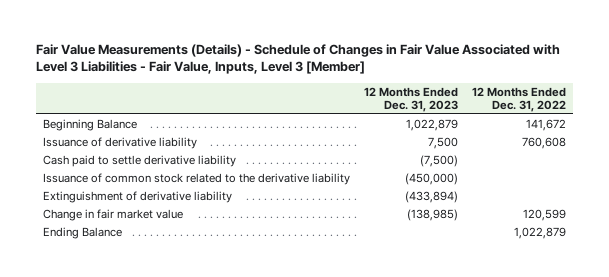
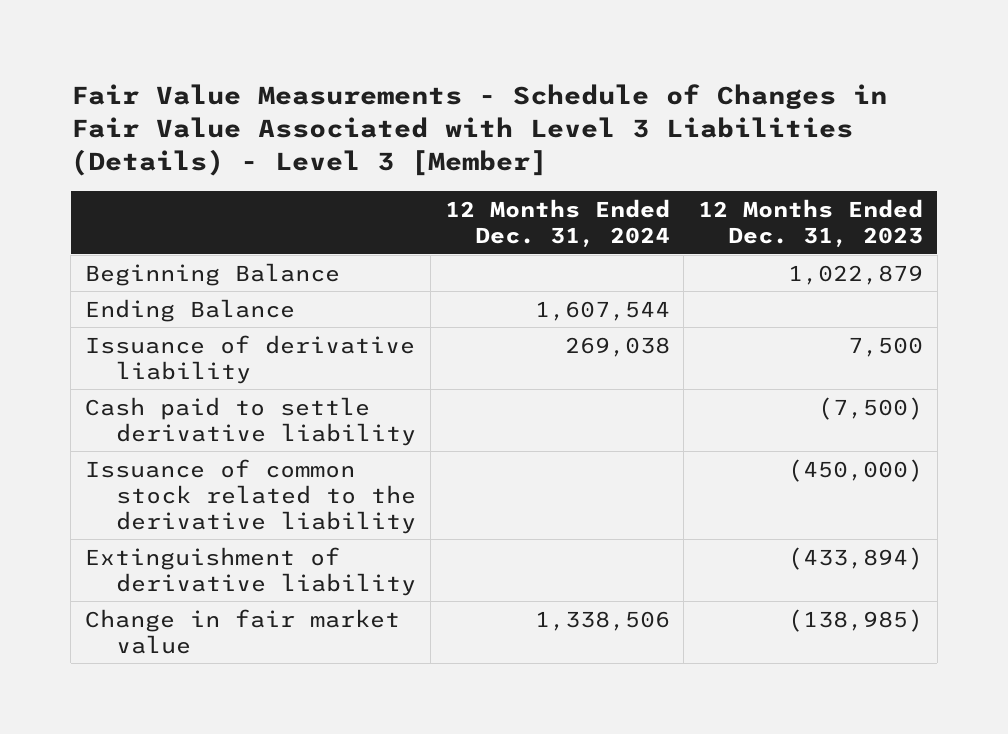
[36,43,561,75] Fair Value Measurements (Details) - Schedule of Changes in Fair Value Associated with Level 3 Liabilities - Fair Value, Inputs, Level 3 [Member] -> [70,83,887,177] Fair Value Measurements - Schedule of Changes in Fair Value Associated with Level 3 Liabilities (Details) - Level 3 [Member]
[472,86,567,113] 12 Months Ended Dec. 31, 2022 -> none
none -> [444,198,670,248] 12 Months Ended Dec. 31, 2024
[43,226,123,239] Ending Balance -> [84,298,295,322] Ending Balance

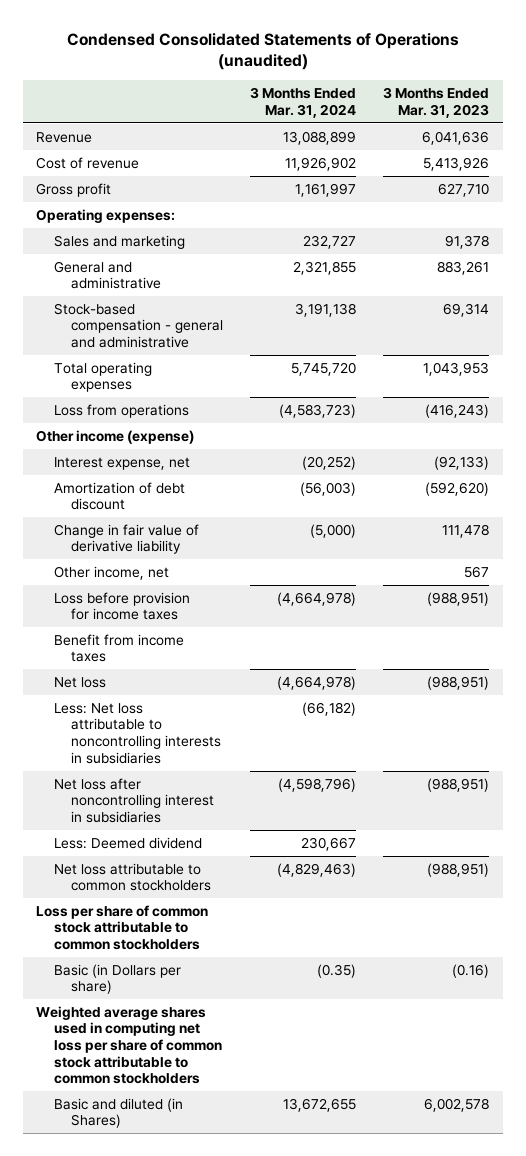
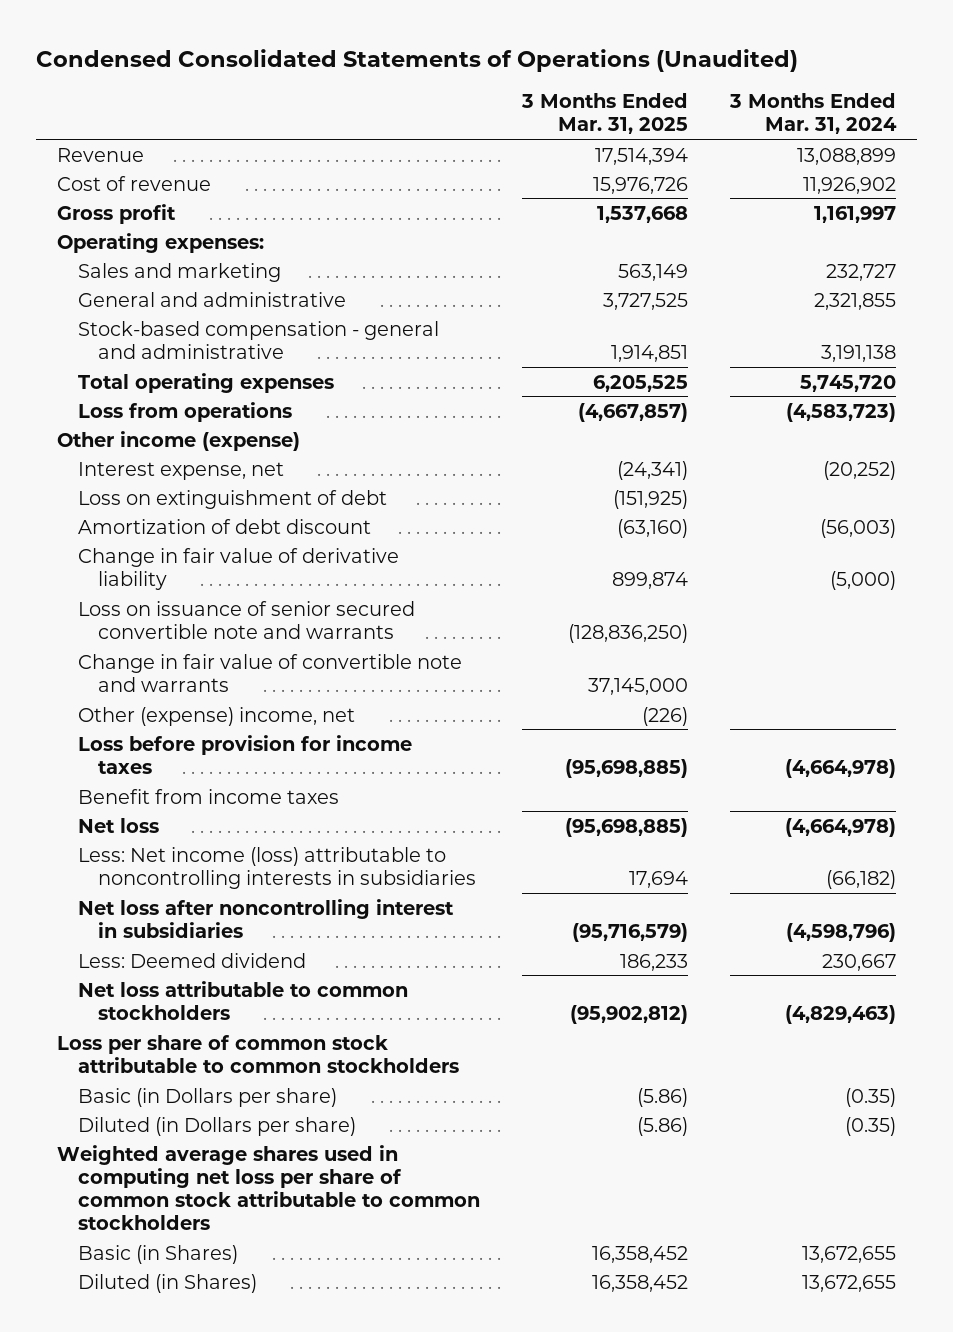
[66,32,459,71] Condensed Consolidated Statements of Operations (unaudited) -> [36,48,799,72] Condensed Consolidated Statements of Operations (Unaudited)
[383,87,490,118] 3 Months Ended Mar. 31, 2023 -> none
none -> [520,92,688,135] 3 Months Ended Mar. 31, 2025
none -> [77,489,387,509] Loss on extinguishment of debt
none -> [77,600,415,639] Loss on issuance of senior secured convertible note and warrants
none -> [77,653,462,692] Change in fair value of convertible note and warrants
[53,565,169,580] Other income, net -> [77,706,355,726] Other (expense) income, net
[53,702,222,764] Less: Net loss attributable to noncontrolling interests in subsidiaries -> [77,846,477,889] Less: Net income (loss) attributable to noncontrolling interests in subsidiaries
none -> [77,1116,356,1136] Diluted (in Dollars per share)
[53,1097,183,1129] Basic and diluted (in Shares) -> [77,1244,238,1264] Basic (in Shares)
none -> [77,1273,257,1293] Diluted (in Shares)

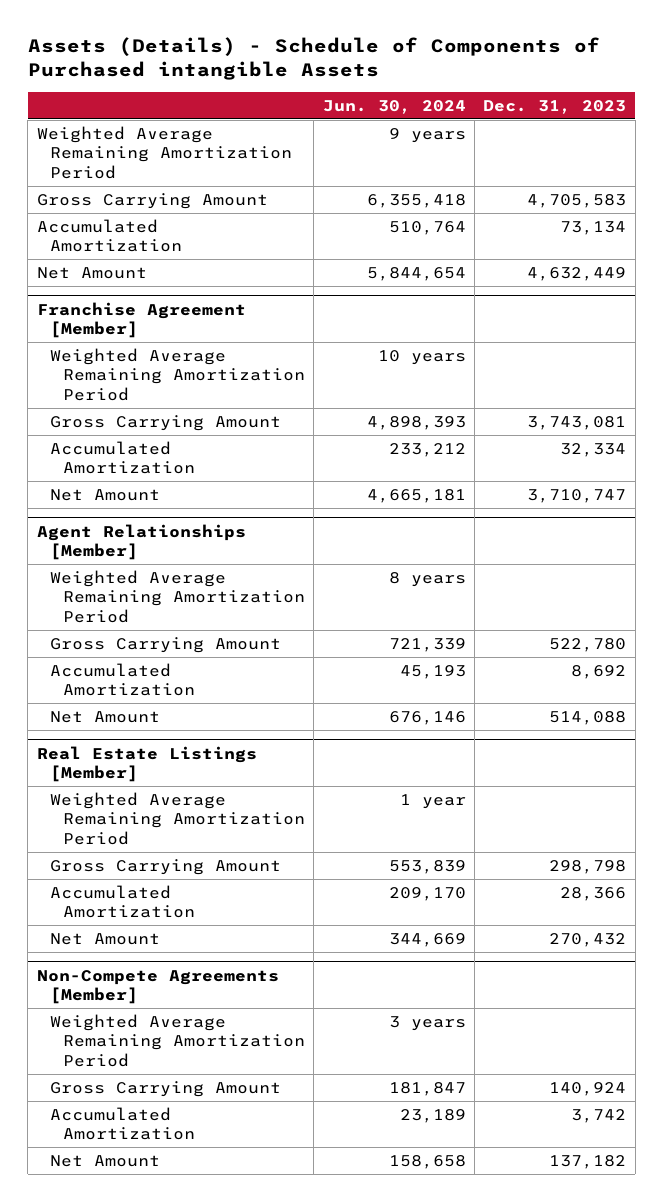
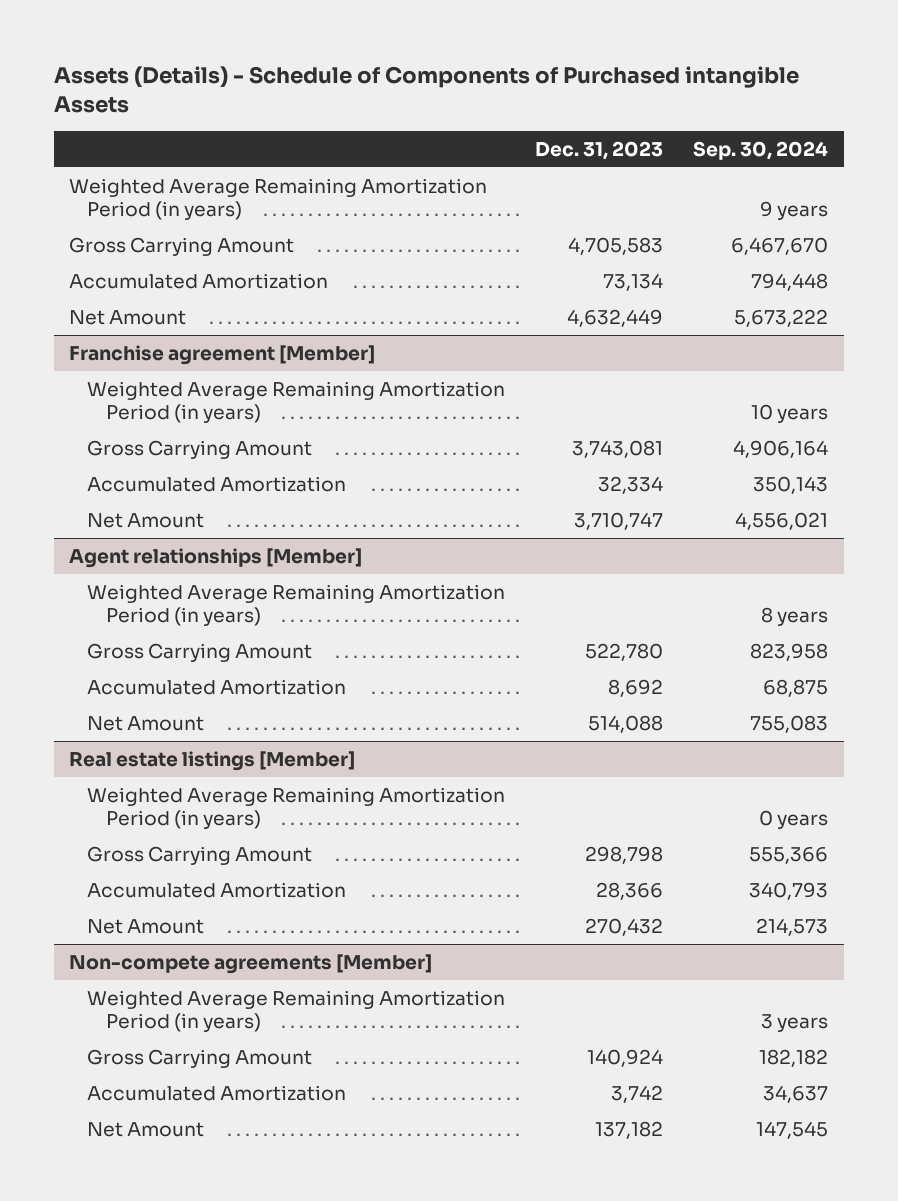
[322,99,466,114] Jun. 30, 2024 -> none
none -> [693,140,829,160] Sep. 30, 2024
[36,125,292,179] Weighted Average Remaining Amortization Period -> [69,177,488,221] Weighted Average Remaining Amortization Period (in years)
[36,301,246,338] Franchise Agreement [Member] -> [69,344,376,365] Franchise agreement [Member]
[49,347,305,401] Weighted Average Remaining Amortization Period -> [87,380,506,424] Weighted Average Remaining Amortization Period (in years)
[36,523,246,560] Agent Relationships [Member] -> [69,547,363,568] Agent relationships [Member]
[49,569,305,623] Weighted Average Remaining Amortization Period -> [87,583,506,627] Weighted Average Remaining Amortization Period (in years)
[36,745,257,782] Real Estate Listings [Member] -> [69,750,356,771] Real estate listings [Member]
[49,791,305,845] Weighted Average Remaining Amortization Period -> [87,786,506,830] Weighted Average Remaining Amortization Period (in years)
[36,969,279,1004] Non-Compete Agreements [Member] -> [69,953,433,974] Non-compete agreements [Member]
[49,1013,305,1067] Weighted Average Remaining Amortization Period -> [87,989,506,1033] Weighted Average Remaining Amortization Period (in years)

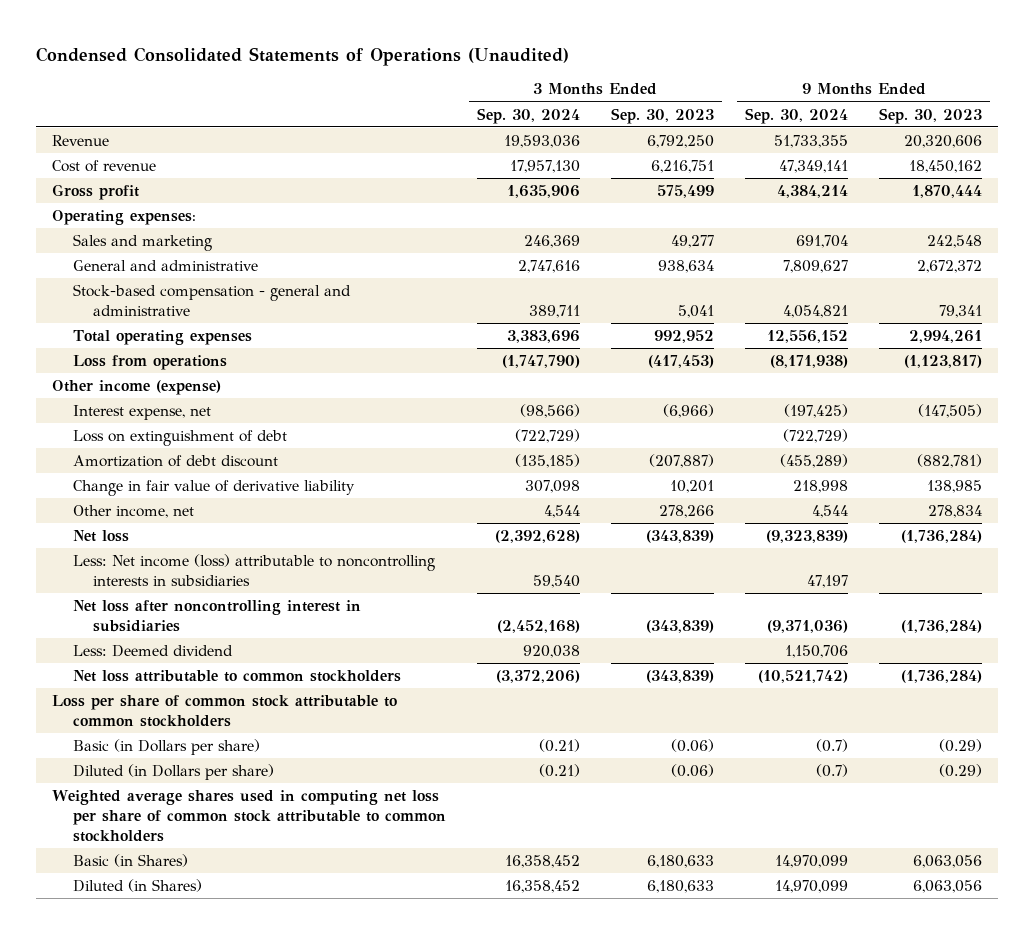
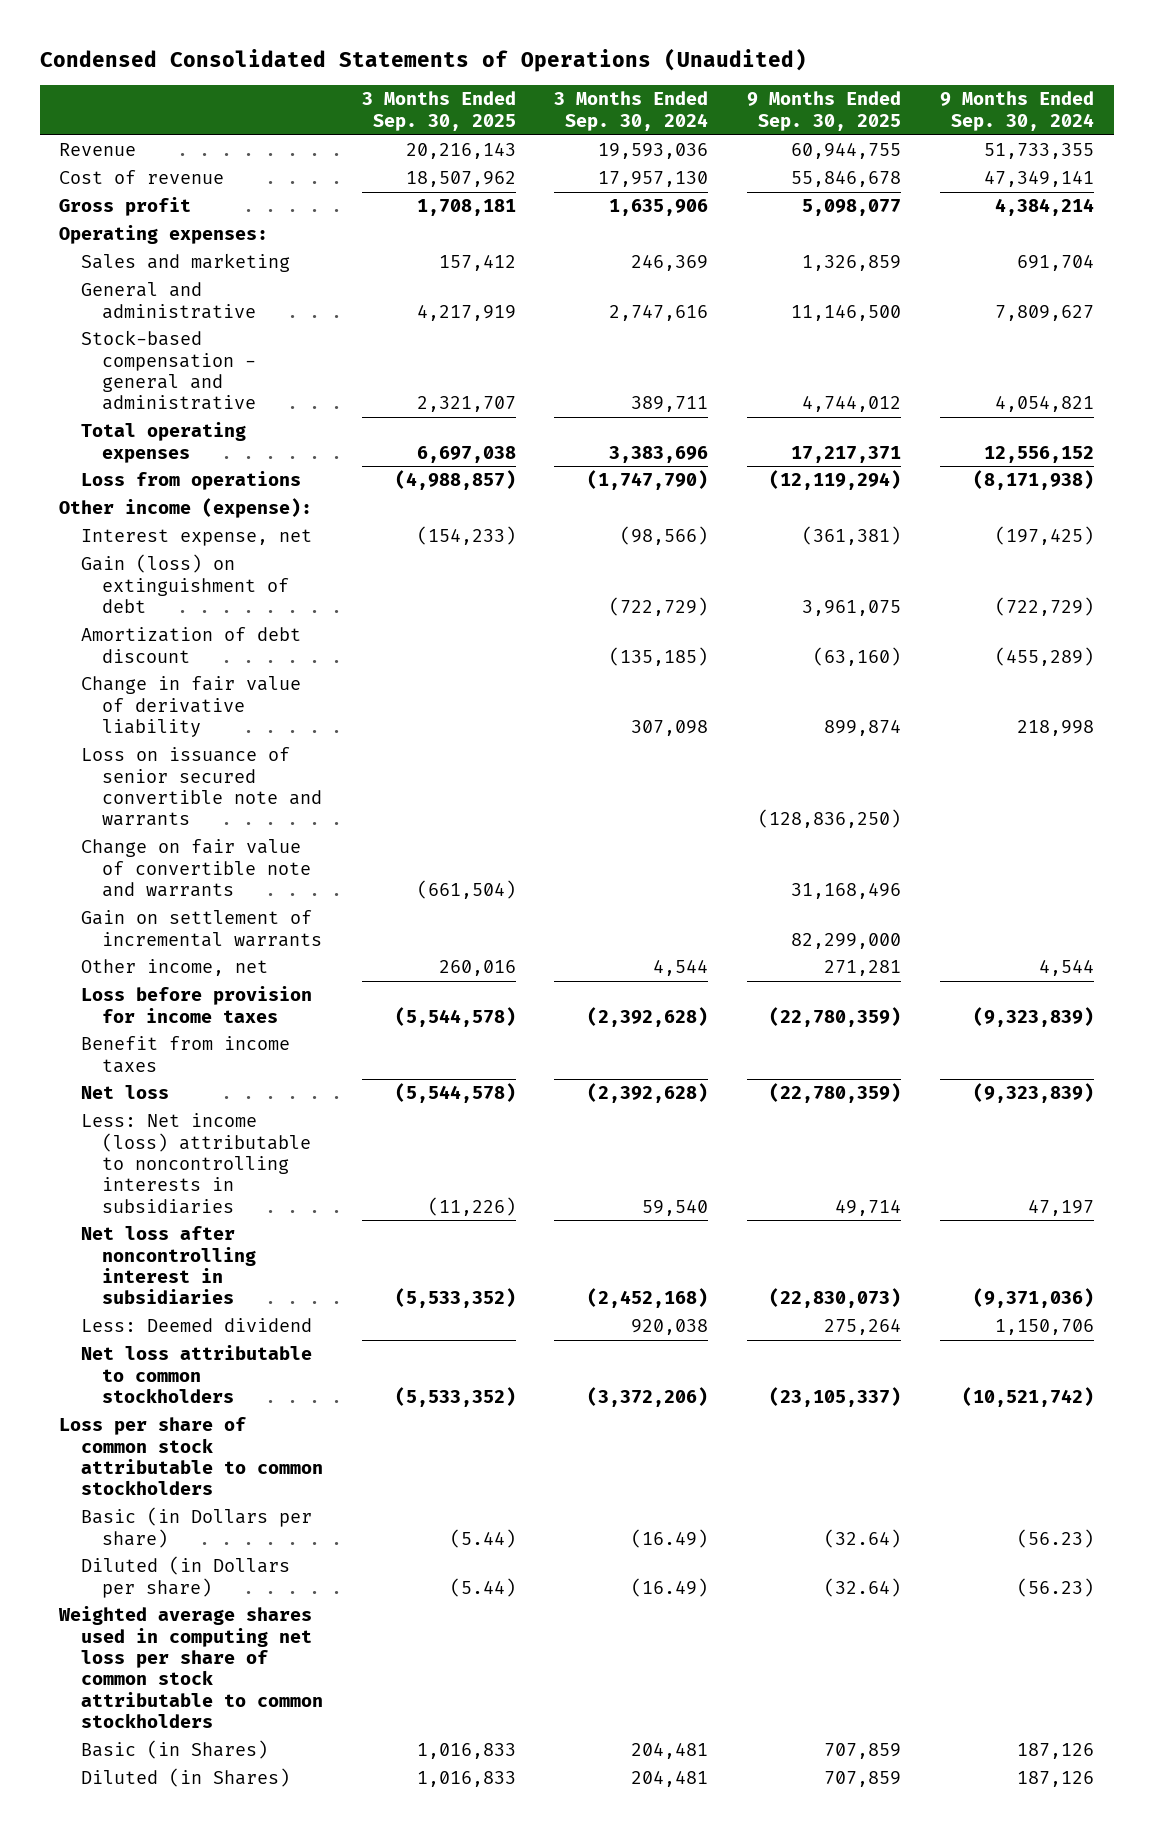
[610,107,714,124] Sep. 30, 2023 -> none
[879,107,983,124] Sep. 30, 2023 -> none
none -> [361,91,516,131] 3 Months Ended Sep. 30, 2025
none -> [747,91,902,131] 9 Months Ended Sep. 30, 2025
[51,380,221,396] Other income (expense) -> [59,498,313,519] Other income (expense):
[72,430,287,447] Loss on extinguishment of debt -> [80,554,290,613] Gain (loss) on extinguishment of debt
none -> [80,747,323,827] Loss on issuance of senior secured convertible note and warrants
none -> [80,839,312,897] Change on fair value of convertible note and warrants
none -> [80,910,323,947] Gain on settlement of incremental warrants
none -> [80,986,312,1023] Loss before provision for income taxes
none -> [80,1036,290,1073] Benefit from income taxes
[538,739,580,753] (0.21) -> [631,1528,709,1548] (16.49)
[816,739,849,753] (0.7) -> [1017,1528,1095,1548] (56.23)
[538,764,580,778] (0.21) -> [631,1577,709,1597] (16.49)
[816,764,849,778] (0.7) -> [1017,1577,1095,1597] (56.23)
[504,855,580,869] 16,358,452 -> [631,1743,709,1760] 204,481
[775,855,849,869] 14,970,099 -> [1017,1743,1095,1760] 187,126
[504,880,580,894] 16,358,452 -> [631,1771,709,1788] 204,481
[775,880,849,894] 14,970,099 -> [1017,1771,1095,1788] 187,126

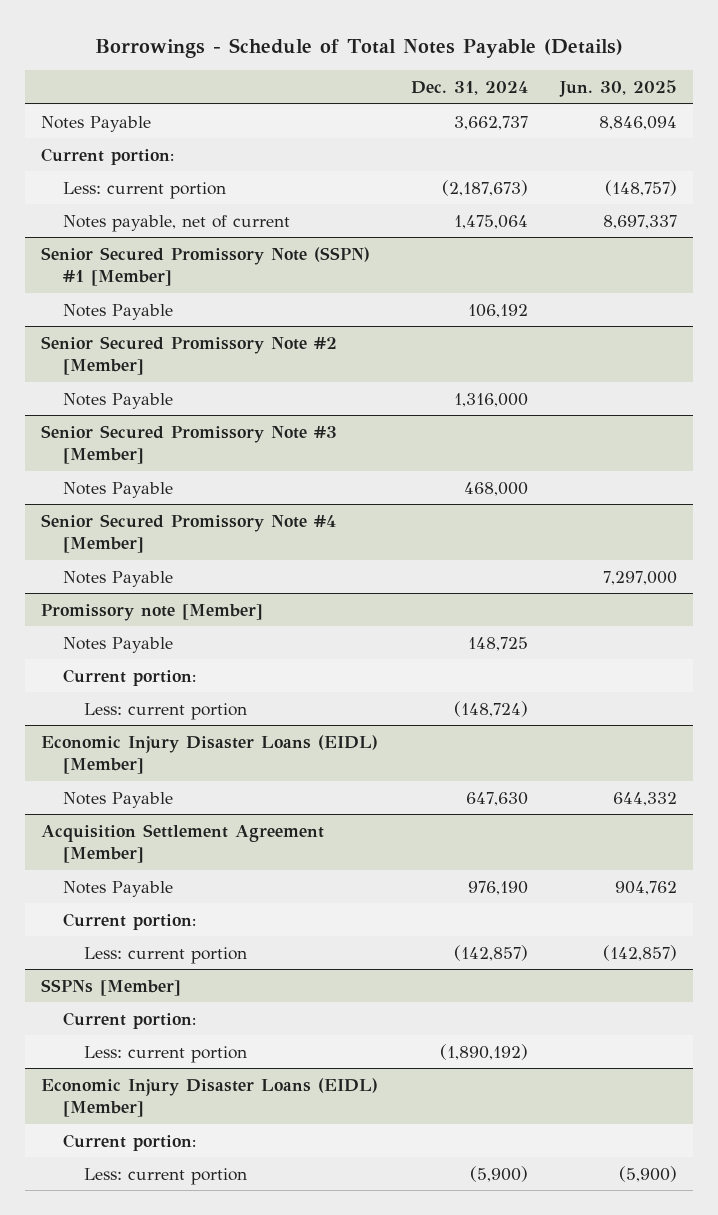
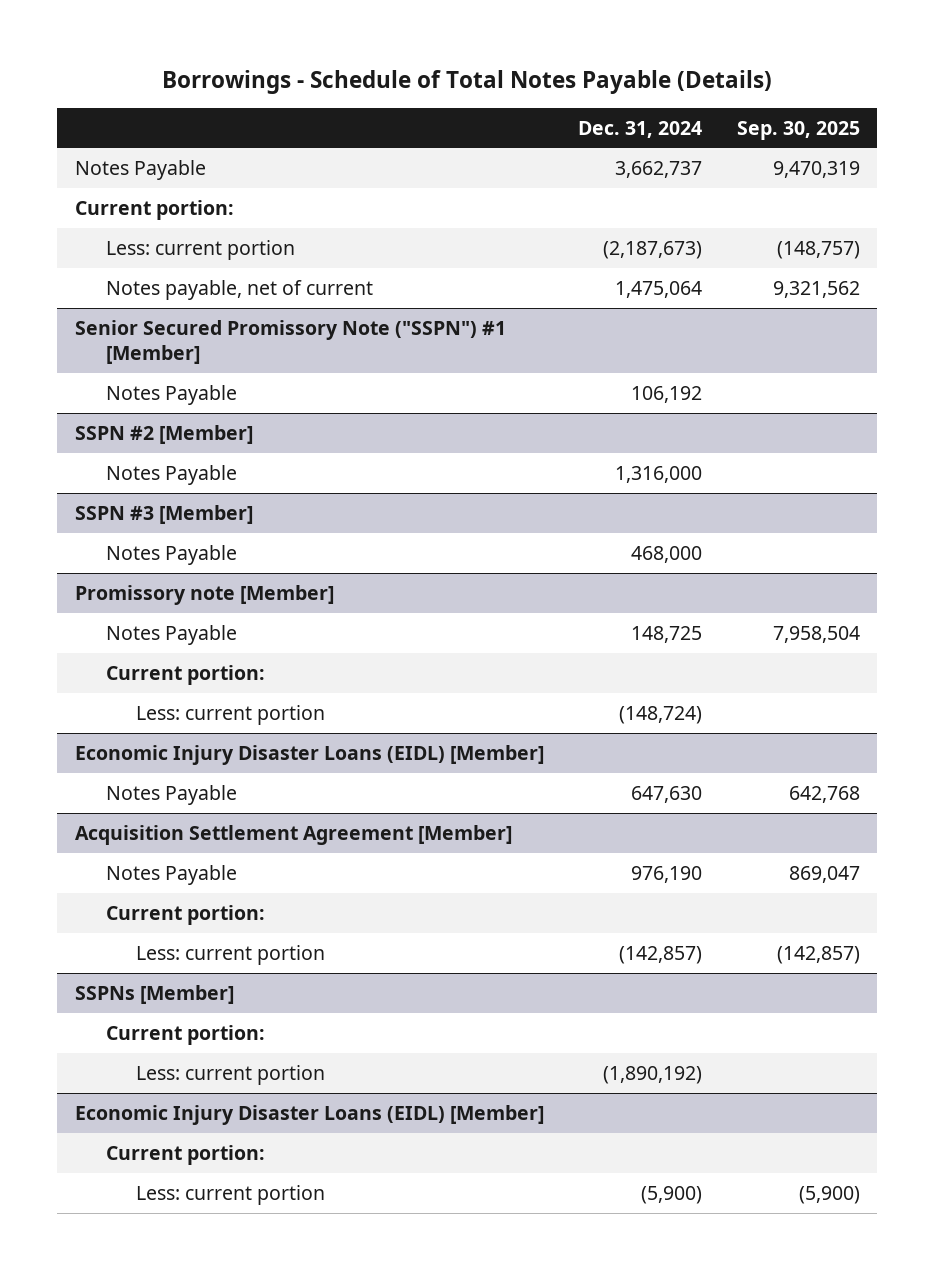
[558,79,677,97] Jun. 30, 2025 -> none
none -> [737,120,861,140] Sep. 30, 2025
[41,246,371,287] Senior Secured Promissory Note (SSPN) #1 [Member] -> [74,319,506,365] Senior Secured Promissory Note ("SSPN") #1 [Member]
[41,335,338,376] Senior Secured Promissory Note #2 [Member] -> [74,424,253,444] SSPN #2 [Member]
[41,424,338,465] Senior Secured Promissory Note #3 [Member] -> [74,504,253,524] SSPN #3 [Member]
[41,513,337,554] Senior Secured Promissory Note #4 [Member] -> none
[62,570,173,587] Notes Payable -> none

